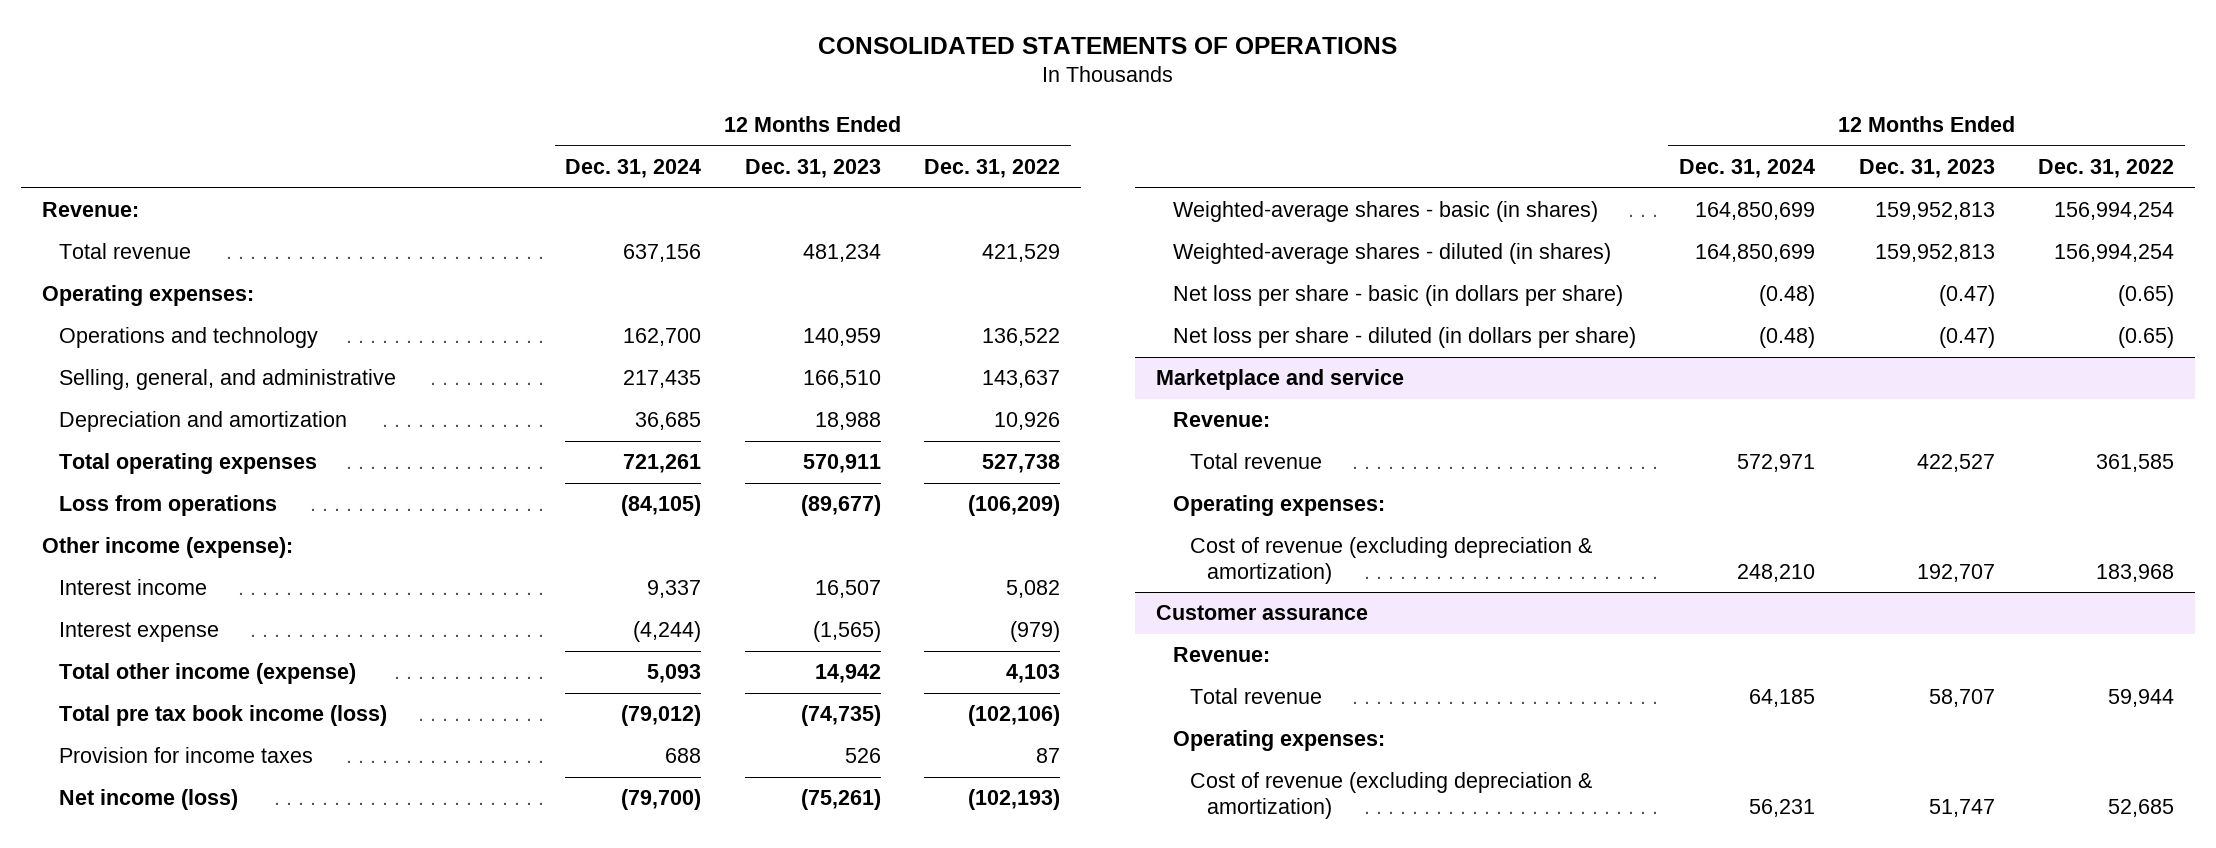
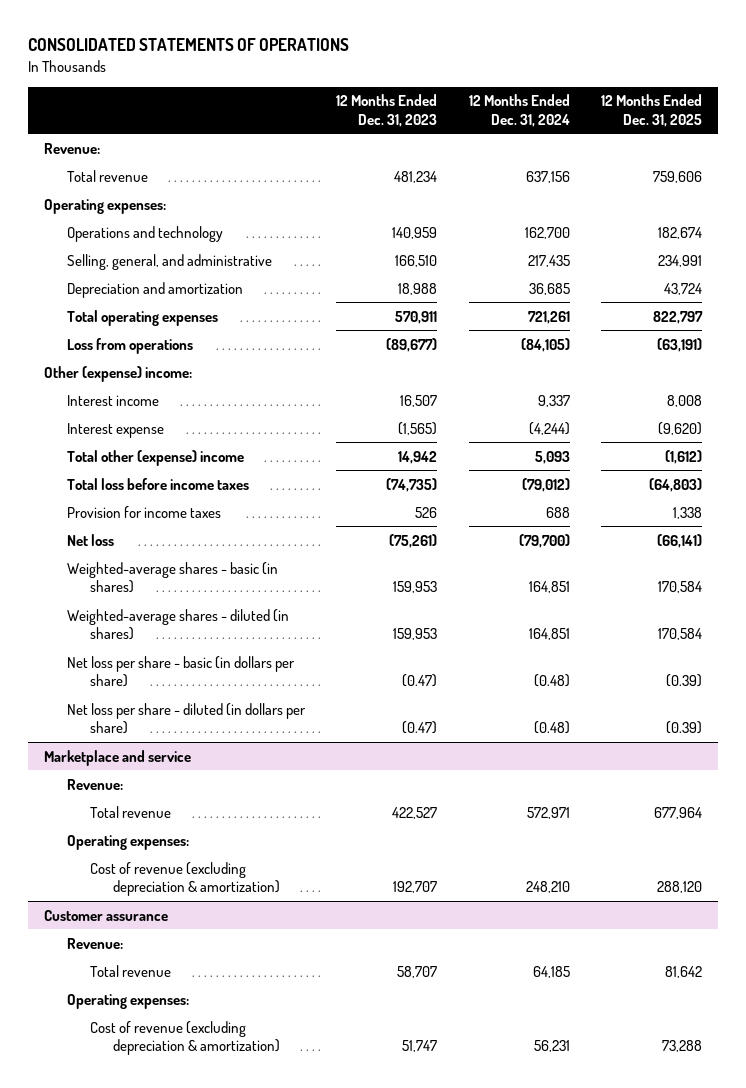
[923,158,1060,178] Dec. 31, 2022 -> none
none -> [601,94,703,127] 12 Months Ended Dec. 31, 2025
[42,537,294,559] Other income (expense): -> [43,365,192,382] Other (expense) income:
[59,663,357,685] Total other income (expense) -> [67,449,245,466] Total other (expense) income
[59,705,388,727] Total pre tax book income (loss) -> [67,477,250,490] Total loss before income taxes
[59,789,239,811] Net income (loss) -> [67,533,115,546] Net loss
[1695,202,1816,221] 164,850,699 -> [528,580,570,593] 164,851
[1874,202,1995,221] 159,952,813 -> [393,580,438,593] 159,953
[1695,244,1816,263] 164,850,699 -> [528,627,570,640] 164,851
[1874,244,1995,263] 159,952,813 -> [393,627,438,640] 159,953

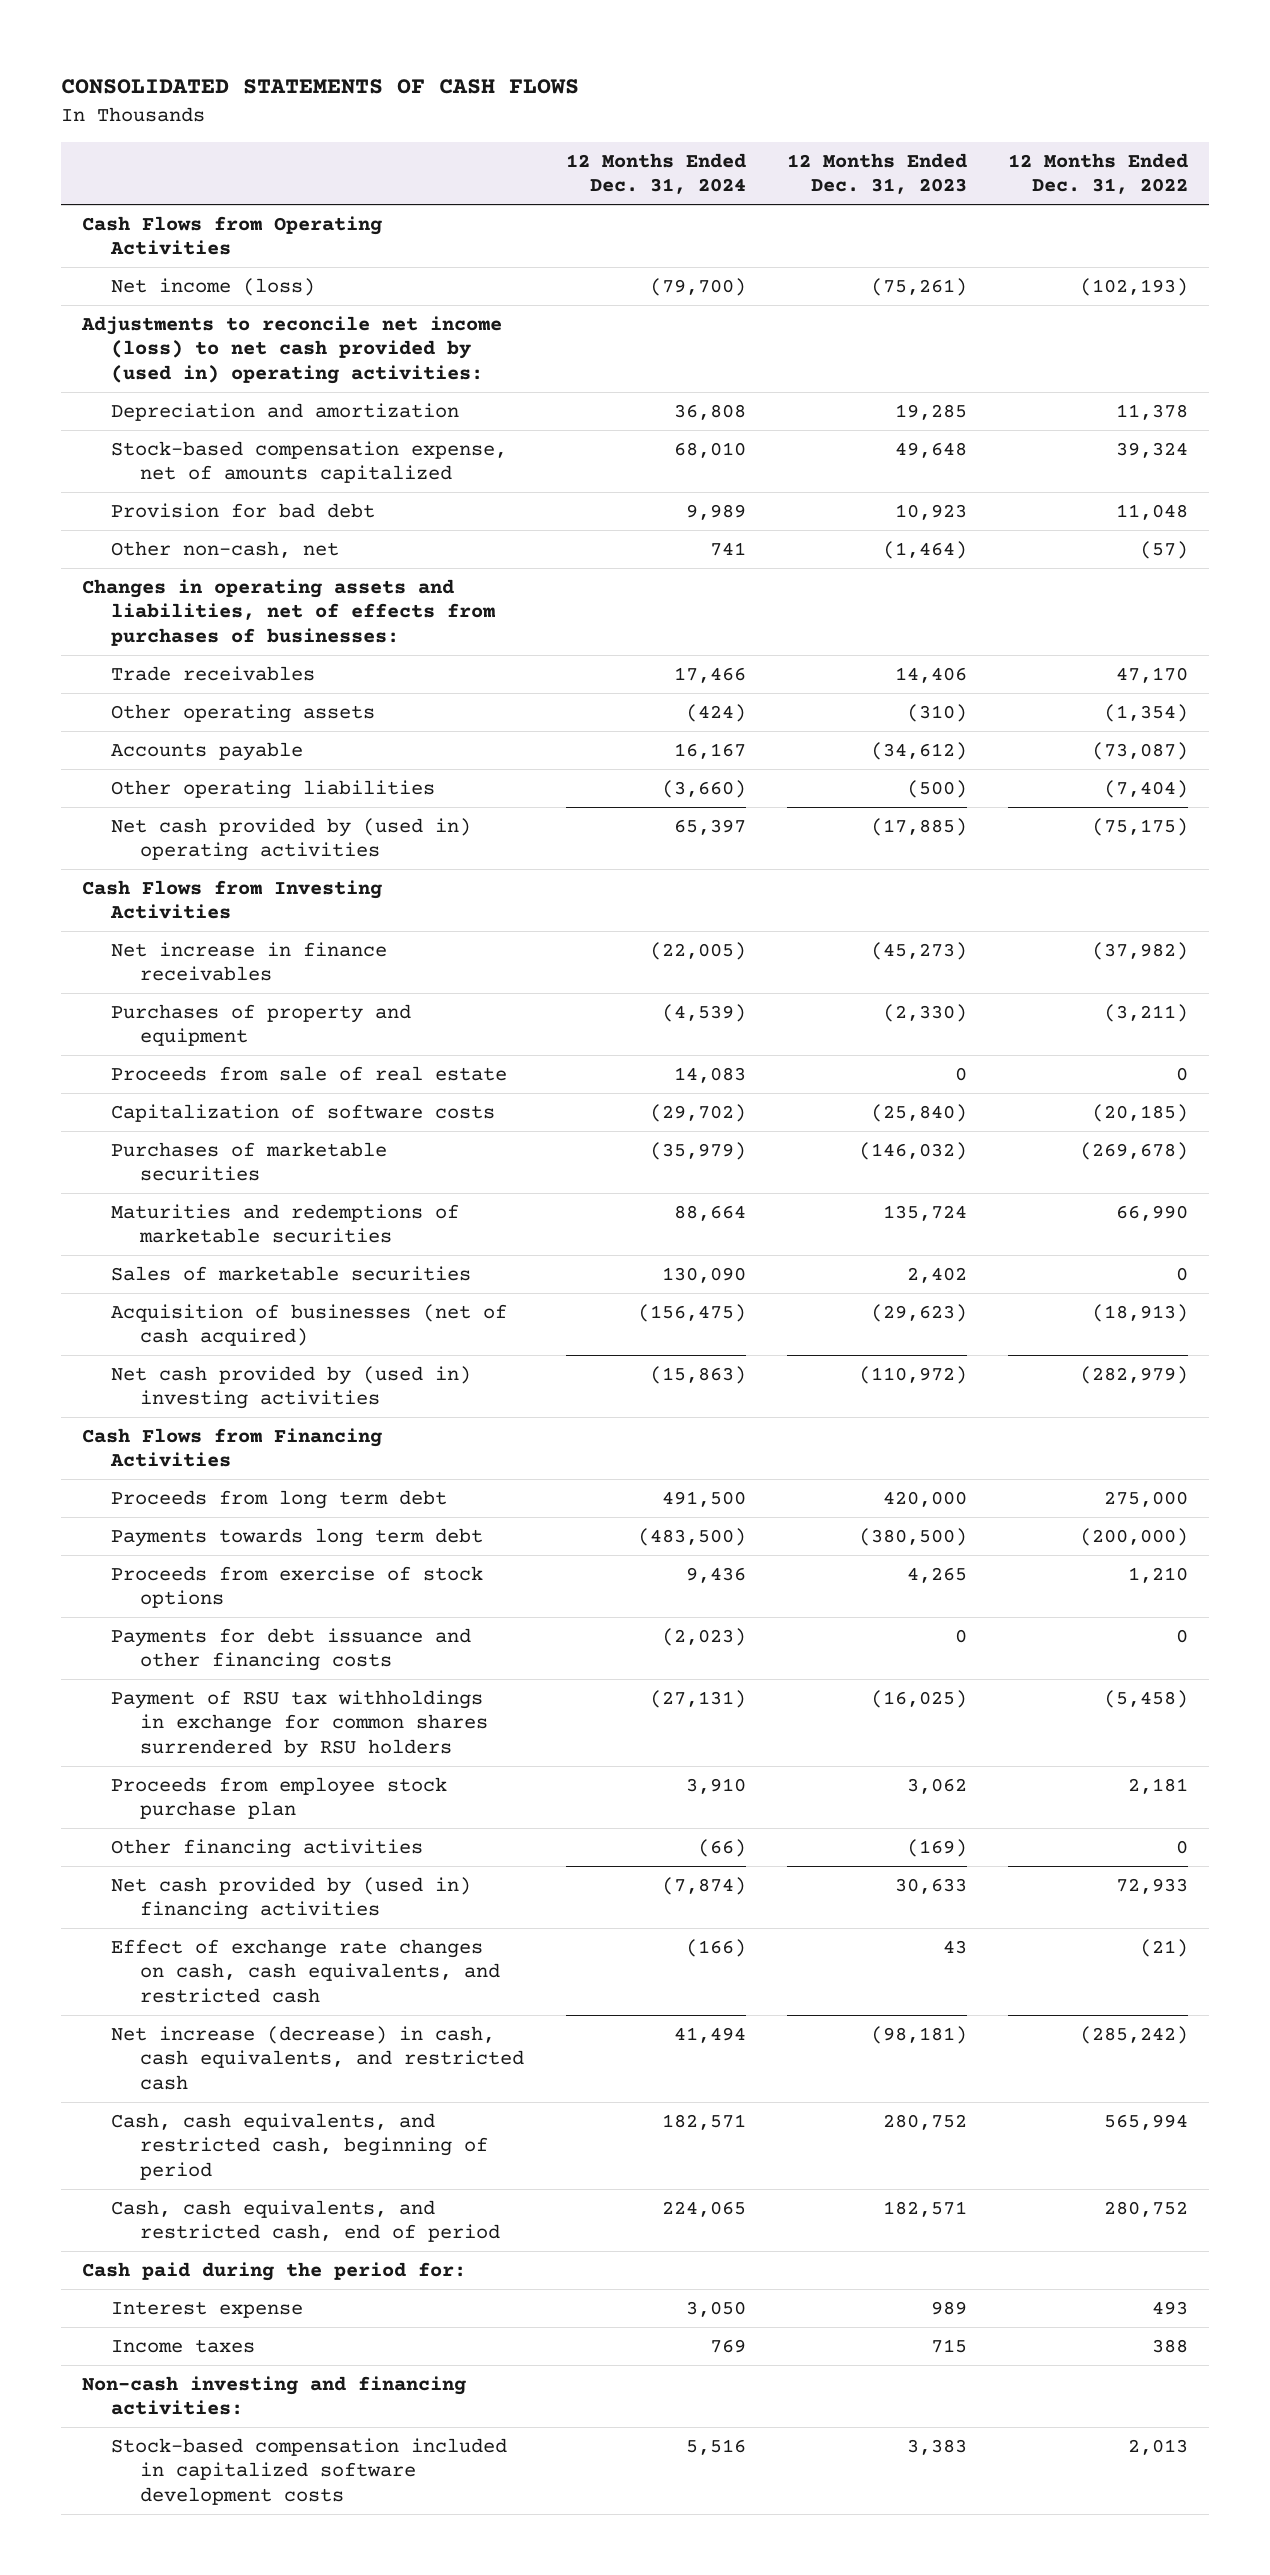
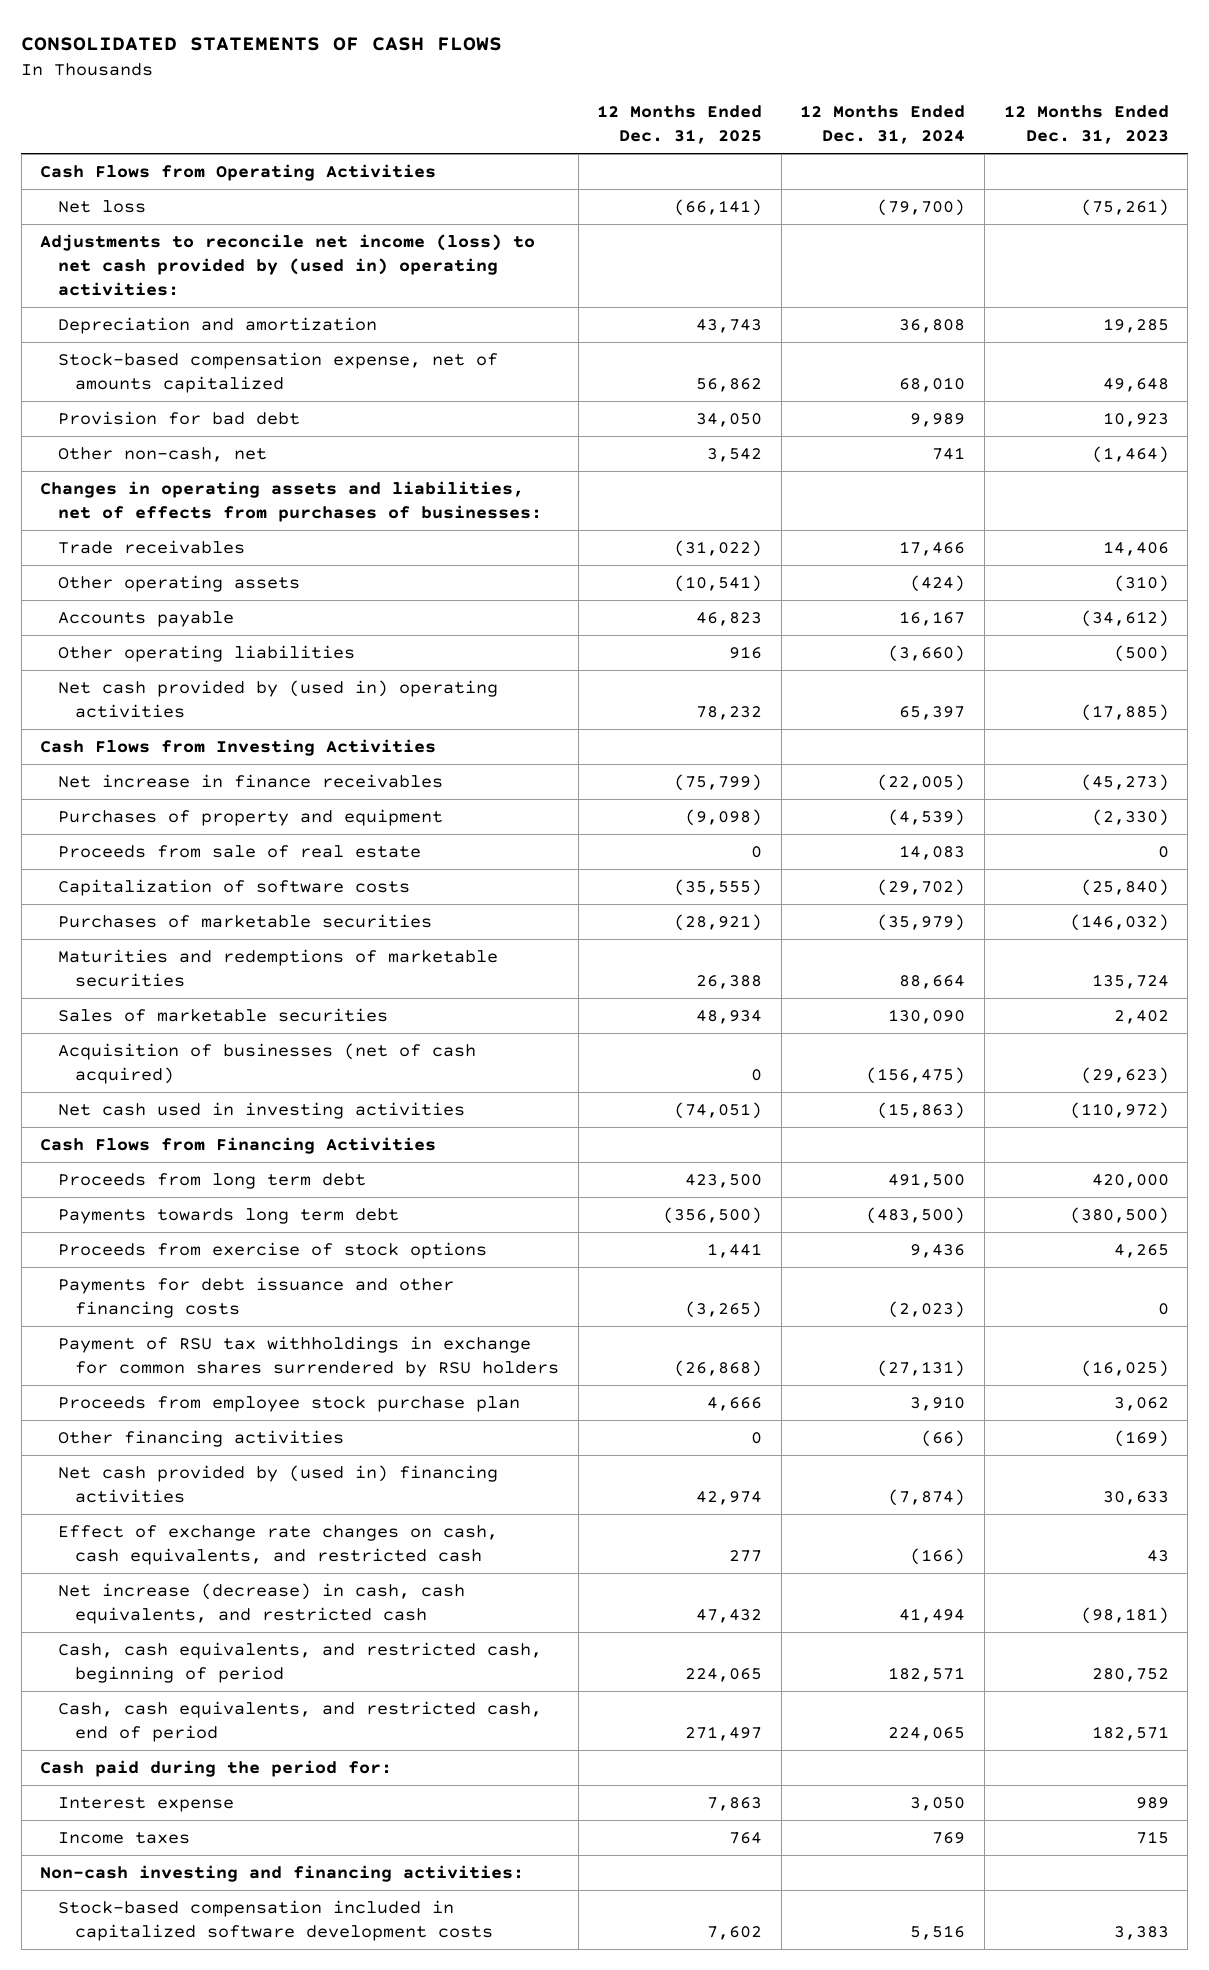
[1007,152,1188,195] 12 Months Ended Dec. 31, 2022 -> none
none -> [597,105,763,145] 12 Months Ended Dec. 31, 2025
[111,277,316,296] Net income (loss) -> [57,200,146,214] Net loss
[111,1365,472,1410] Net cash provided by (used in) investing activities -> [57,1102,465,1120] Net cash used in investing activities

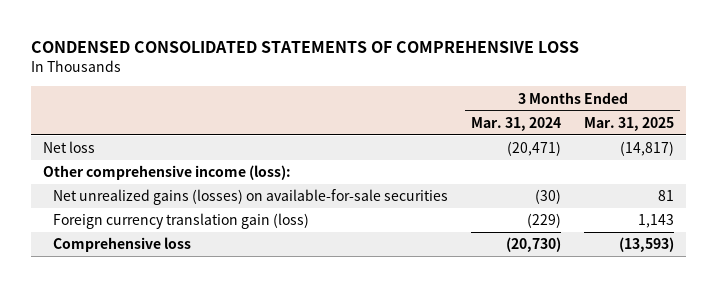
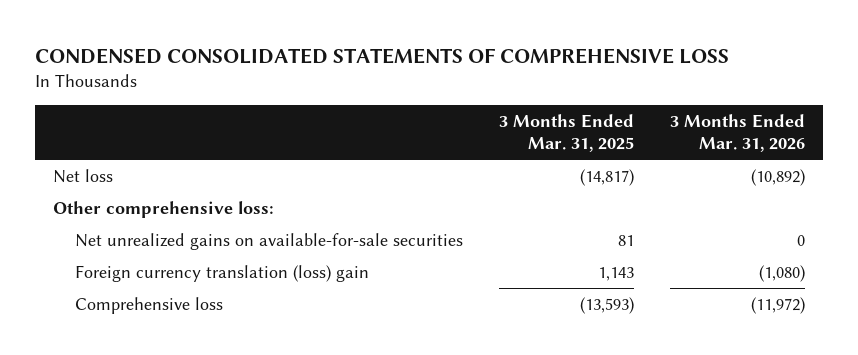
[471,116,562,131] Mar. 31, 2024 -> none
none -> [670,113,806,152] 3 Months Ended Mar. 31, 2026
[42,165,291,181] Other comprehensive income (loss): -> [53,200,275,218] Other comprehensive loss:
[53,189,449,206] Net unrealized gains (losses) on available-for-sale securities -> [75,232,464,250] Net unrealized gains on available-for-sale securities
[53,213,310,230] Foreign currency translation gain (loss) -> [75,264,370,282] Foreign currency translation (loss) gain

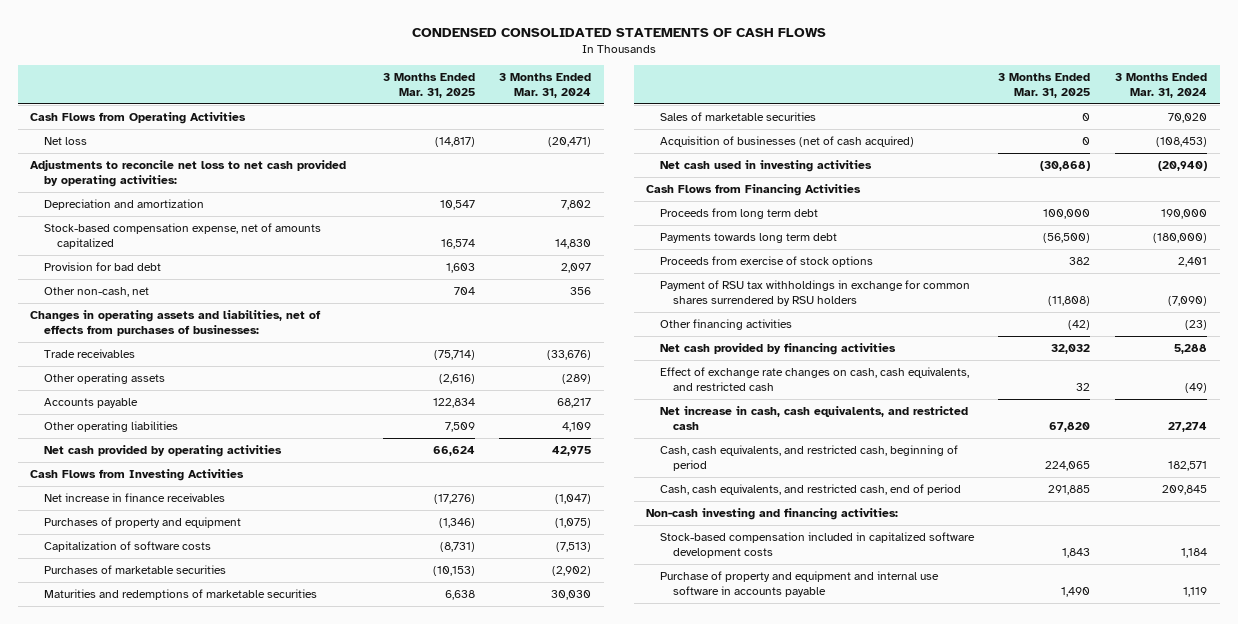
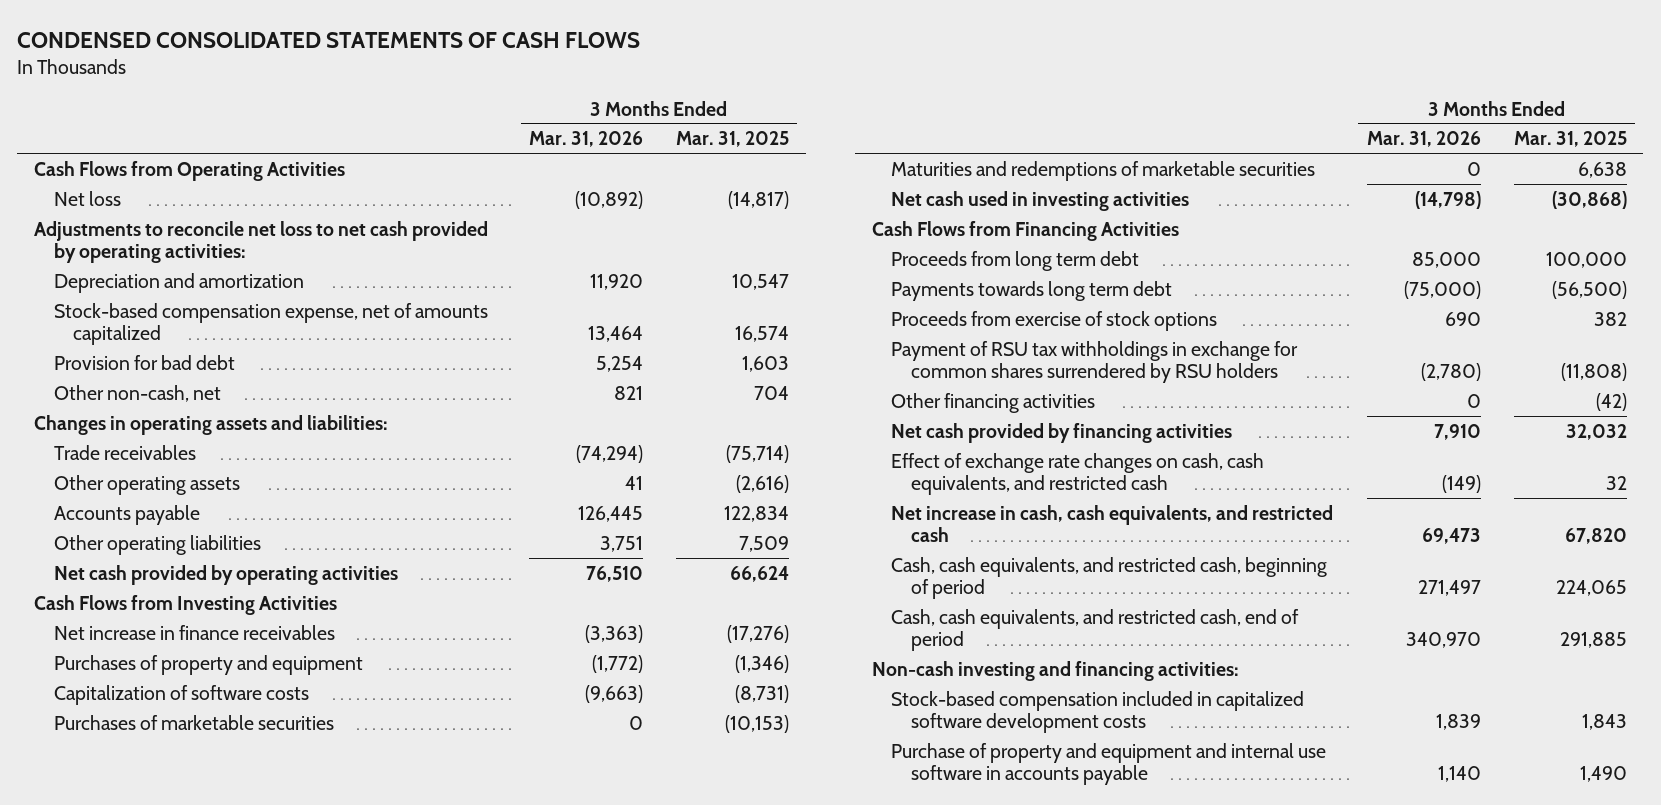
[499,72,592,99] 3 Months Ended Mar. 31, 2024 -> none
none -> [528,131,643,148] Mar. 31, 2026
[30,309,322,337] Changes in operating assets and liabilities, net of effects from purchases of businesses: -> [33,414,388,435] Changes in operating assets and liabilities:
[659,111,816,121] Sales of marketable securities -> none
[659,135,914,147] Acquisition of businesses (net of cash acquired) -> none

